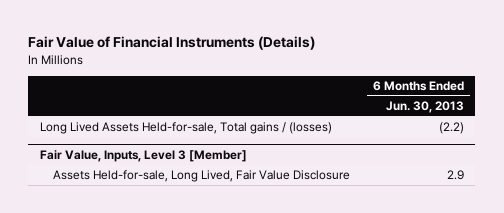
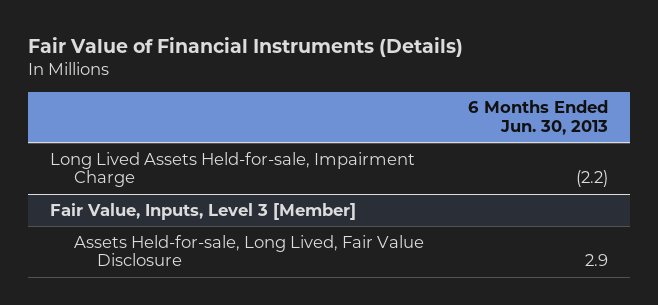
[39,122,332,135] Long Lived Assets Held-for-sale, Total gains / (losses) -> [49,151,415,188] Long Lived Assets Held-for-sale, Impairment Charge

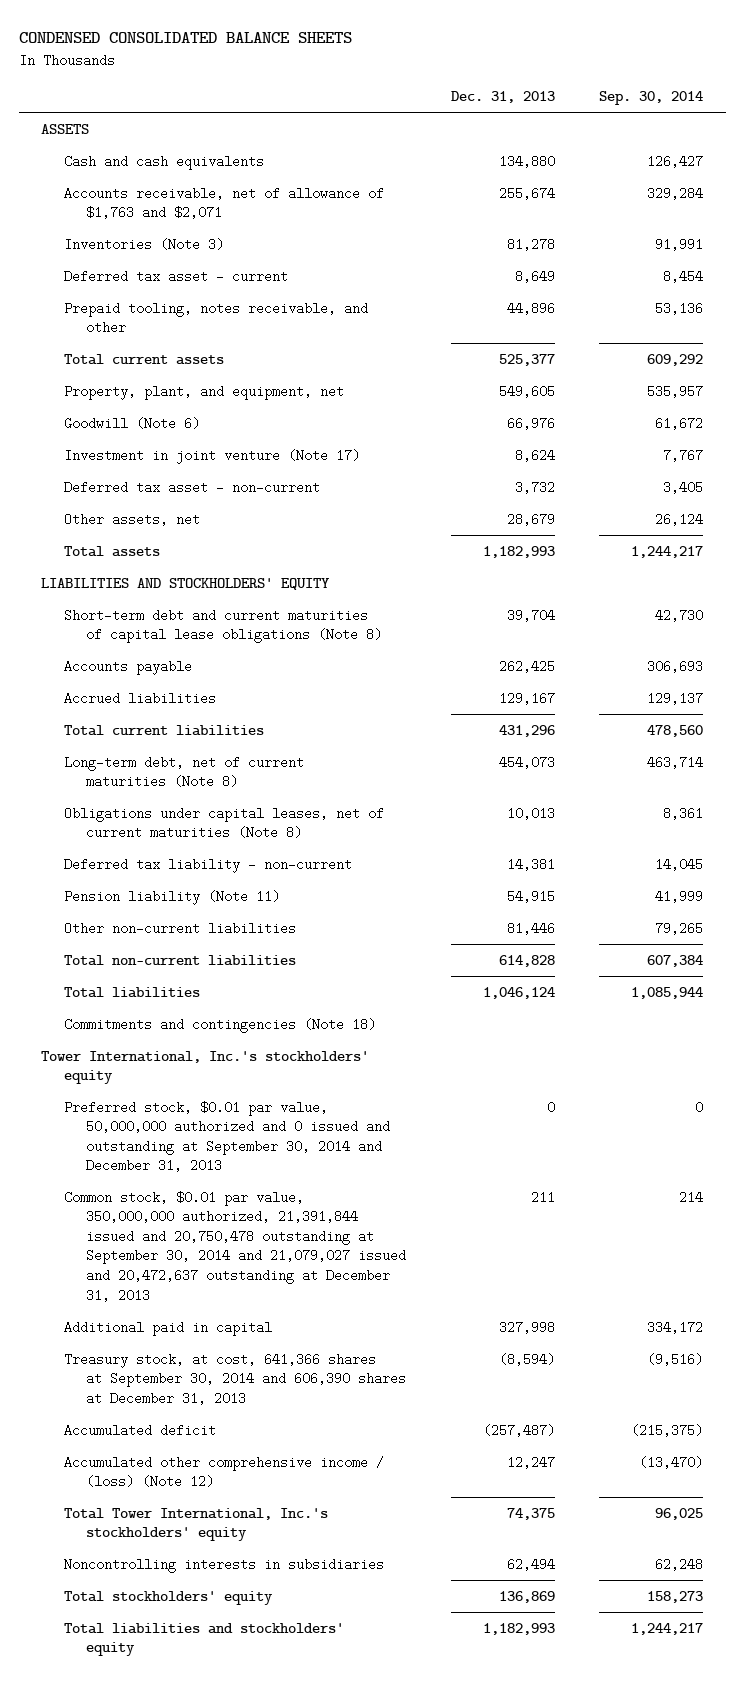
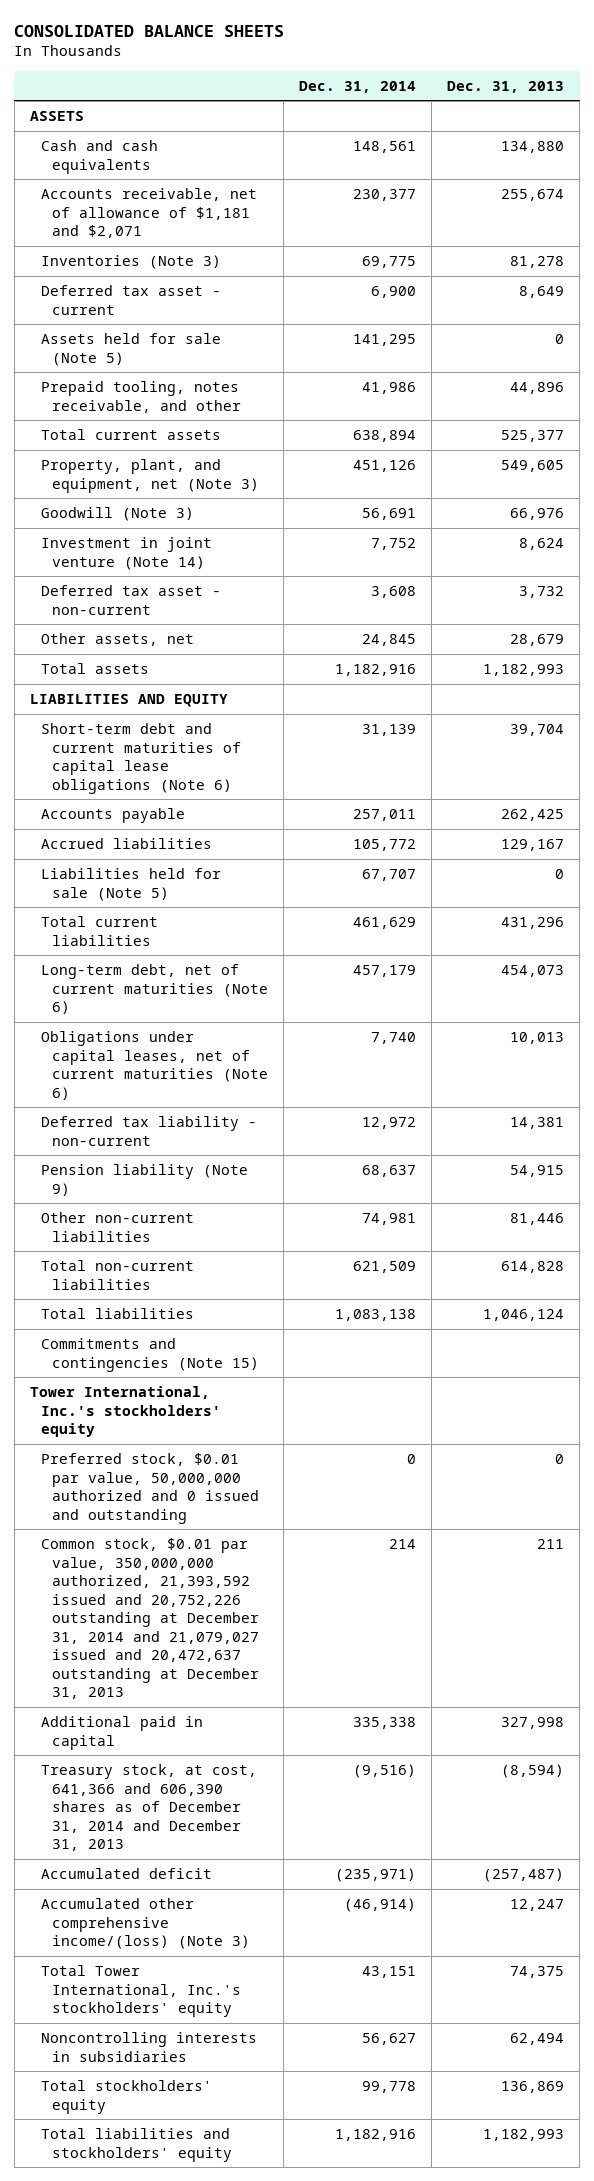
[18,32,352,44] CONDENSED CONSOLIDATED BALANCE SHEETS -> [14,24,285,37] CONSOLIDATED BALANCE SHEETS
[599,91,704,106] Sep. 30, 2014 -> none
none -> [299,80,417,93] Dec. 31, 2014
[63,186,384,220] Accounts receivable, net of allowance of $1,763 and $2,071 -> [40,188,257,239] Accounts receivable, net of allowance of $1,181 and $2,071
none -> [40,333,221,366] Assets held for sale (Note 5)
[63,384,344,400] Property, plant, and equipment, net -> [40,459,259,493] Property, plant, and equipment, net (Note 3)
[63,416,200,430] Goodwill (Note 6) -> [40,507,194,522] Goodwill (Note 3)
[63,448,360,464] Investment in joint venture (Note 17) -> [40,537,212,570] Investment in joint venture (Note 14)
[41,577,331,590] LIABILITIES AND STOCKHOLDERS' EQUITY -> [29,694,228,708] LIABILITIES AND EQUITY
[63,608,383,644] Short-term debt and current maturities of capital lease obligations (Note 8) -> [40,723,241,794] Short-term debt and current maturities of capital lease obligations (Note 6)
none -> [40,868,221,901] Liabilities held for sale (Note 5)
[63,755,304,789] Long-term debt, net of current maturities (Note 8) -> [40,964,268,1015] Long-term debt, net of current maturities (Note 6)
[63,806,384,840] Obligations under capital leases, net of current maturities (Note 8) -> [40,1031,268,1100] Obligations under capital leases, net of current maturities (Note 6)
[63,889,280,905] Pension liability (Note 11) -> [40,1164,248,1196] Pension liability (Note 9)
[63,1017,376,1033] Commitments and contingencies (Note 18) -> [40,1338,259,1372] Commitments and contingencies (Note 15)
[63,1100,391,1173] Preferred stock, $0.01 par value, 50,000,000 authorized and 0 issued and outstanding at September 30, 2014 and December 31, 2013 -> [40,1453,259,1524] Preferred stock, $0.01 par value, 50,000,000 authorized and 0 issued and outstanding
[63,1190,407,1302] Common stock, $0.01 par value, 350,000,000 authorized, 21,391,844 issued and 20,750,478 outstanding at September 30, 2014 and 21,079,027 issued and 20,472,637 outstanding at December 31, 2013 -> [40,1538,259,1700] Common stock, $0.01 par value, 350,000,000 authorized, 21,393,592 issued and 20,752,226 outstanding at December 31, 2014 and 21,079,027 issued and 20,472,637 outstanding at December 31, 2013
[63,1352,407,1405] Treasury stock, at cost, 641,366 shares at September 30, 2014 and 606,390 shares at December 31, 2013 -> [40,1764,257,1852] Treasury stock, at cost, 641,366 and 606,390 shares as of December 31, 2014 and December 31, 2013
[63,1455,384,1489] Accumulated other comprehensive income / (loss) (Note 12) -> [40,1898,250,1950] Accumulated other comprehensive income/(loss) (Note 3)

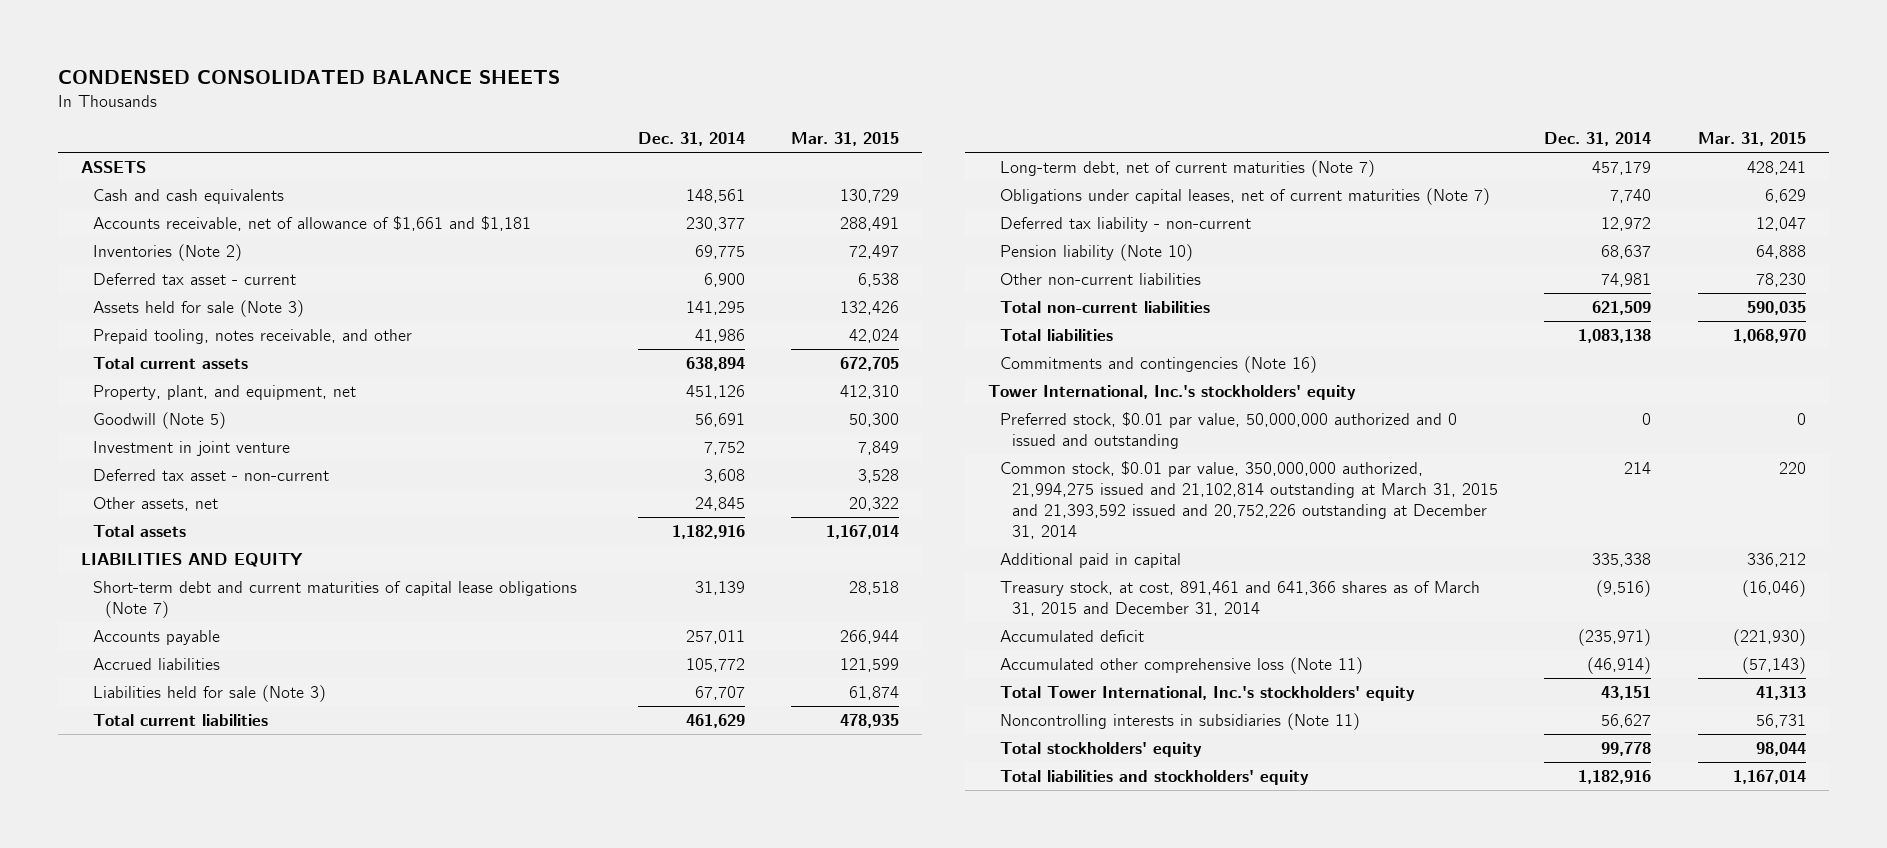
[14,24,285,37] CONSOLIDATED BALANCE SHEETS -> [57,70,560,85] CONDENSED CONSOLIDATED BALANCE SHEETS
[447,80,565,93] Dec. 31, 2013 -> none
none -> [790,132,899,147] Mar. 31, 2015
[40,188,257,239] Accounts receivable, net of allowance of $1,181 and $2,071 -> [93,215,532,231] Accounts receivable, net of allowance of $1,661 and $1,181
[40,255,221,270] Inventories (Note 3) -> [93,243,243,261] Inventories (Note 2)
[40,333,221,366] Assets held for sale (Note 5) -> [93,299,305,317] Assets held for sale (Note 3)
[40,459,259,493] Property, plant, and equipment, net (Note 3) -> [93,384,357,400] Property, plant, and equipment, net
[40,507,194,522] Goodwill (Note 3) -> [93,411,227,429] Goodwill (Note 5)
[40,537,212,570] Investment in joint venture (Note 14) -> [93,440,291,456] Investment in joint venture
[40,723,241,794] Short-term debt and current maturities of capital lease obligations (Note 6) -> [93,580,578,618] Short-term debt and current maturities of capital lease obligations (Note 7)
[40,868,221,901] Liabilities held for sale (Note 5) -> [93,684,327,702] Liabilities held for sale (Note 3)
[40,964,268,1015] Long-term debt, net of current maturities (Note 6) -> [999,159,1375,177] Long-term debt, net of current maturities (Note 7)
[40,1031,268,1100] Obligations under capital leases, net of current maturities (Note 6) -> [999,187,1490,205] Obligations under capital leases, net of current maturities (Note 7)
[40,1164,248,1196] Pension liability (Note 9) -> [999,243,1193,261] Pension liability (Note 10)
[40,1338,259,1372] Commitments and contingencies (Note 15) -> [999,355,1317,373] Commitments and contingencies (Note 16)
[40,1538,259,1700] Common stock, $0.01 par value, 350,000,000 authorized, 21,393,592 issued and 20,752,226 outstanding at December 31, 2014 and 21,079,027 issued and 20,472,637 outstanding at December 31, 2013 -> [999,460,1498,540] Common stock, $0.01 par value, 350,000,000 authorized, 21,994,275 issued and 21,102,814 outstanding at March 31, 2015 and 21,393,592 issued and 20,752,226 outstanding at December 31, 2014
[40,1764,257,1852] Treasury stock, at cost, 641,366 and 606,390 shares as of December 31, 2014 and December 31, 2013 -> [999,580,1480,616] Treasury stock, at cost, 891,461 and 641,366 shares as of March 31, 2015 and December 31, 2014
[40,1898,250,1950] Accumulated other comprehensive income/(loss) (Note 3) -> [999,656,1363,674] Accumulated other comprehensive loss (Note 11)
[40,2032,257,2062] Noncontrolling interests in subsidiaries -> [999,712,1360,730] Noncontrolling interests in subsidiaries (Note 11)

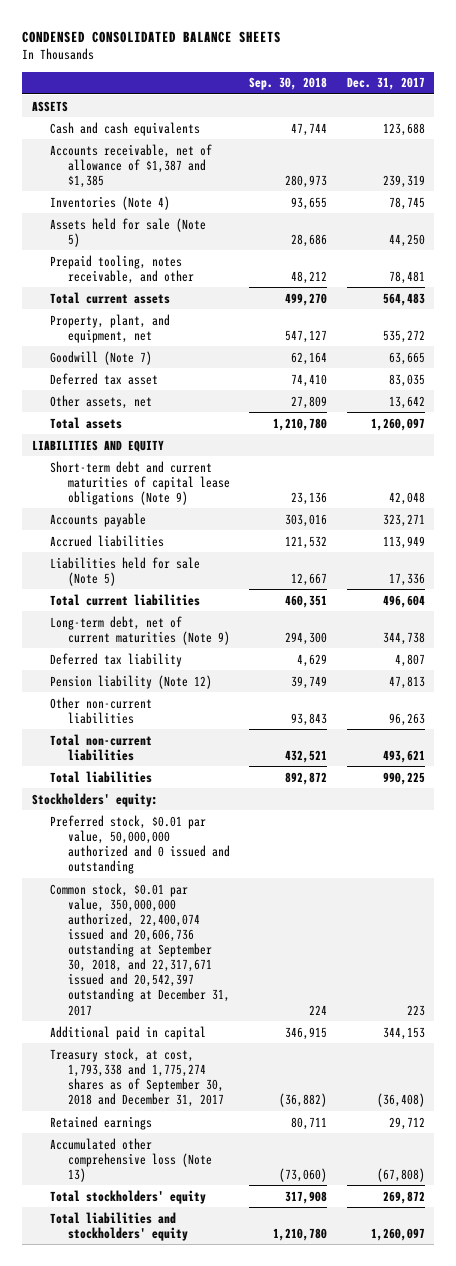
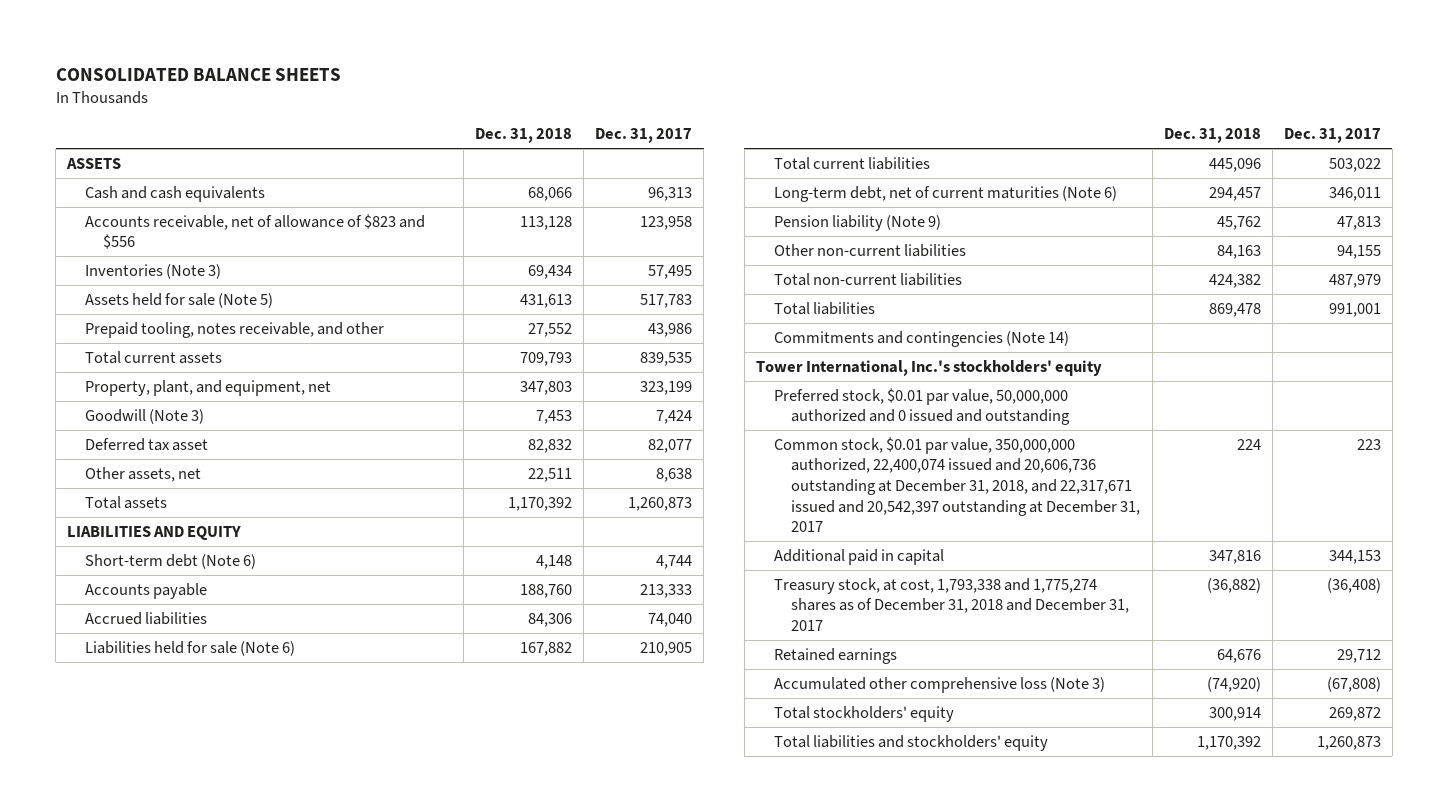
[21,30,281,43] CONDENSED CONSOLIDATED BALANCE SHEETS -> [55,68,341,82] CONSOLIDATED BALANCE SHEETS
[249,77,328,91] Sep. 30, 2018 -> none
none -> [474,128,572,144] Dec. 31, 2018
[382,122,425,136] 123,688 -> [647,186,692,201] 96,313
[49,143,212,188] Accounts receivable, net of allowance of $1,387 and $1,385 -> [84,213,425,250] Accounts receivable, net of allowance of $823 and $556
[382,174,425,188] 239,319 -> [639,215,692,230] 123,958
[49,195,170,210] Inventories (Note 4) -> [84,263,221,279] Inventories (Note 3)
[388,196,425,210] 78,745 -> [647,264,692,279] 57,495
[388,233,425,247] 44,250 -> [639,293,692,308] 517,783
[388,270,425,284] 78,481 -> [647,322,692,337] 43,986
[382,292,425,306] 564,483 -> [639,351,692,366] 839,535
[382,329,425,343] 535,272 -> [639,380,692,395] 323,199
[49,350,152,365] Goodwill (Note 7) -> [84,408,204,424] Goodwill (Note 3)
[388,351,425,365] 63,665 -> [655,409,692,424] 7,424
[388,373,425,387] 83,035 -> [647,438,692,453] 82,077
[388,395,425,409] 13,642 -> [655,467,692,482] 8,638
[370,417,425,431] 1,260,097 -> [627,496,692,511] 1,260,873
[49,652,182,667] Deferred tax liability -> none
[31,792,158,807] Stockholders' equity: -> none
[49,460,230,505] Short-term debt and current maturities of capital lease obligations (Note 9) -> [84,553,256,569] Short-term debt (Note 6)
[388,491,425,505] 42,048 -> [655,554,692,569] 4,744
[382,513,425,527] 323,271 -> [639,583,692,598] 213,333
[382,535,425,549] 113,949 -> [647,612,692,627] 74,040
[49,556,200,586] Liabilities held for sale (Note 5) -> [84,640,295,656] Liabilities held for sale (Note 6)
[388,572,425,586] 17,336 -> [639,641,692,656] 210,905
[382,594,425,608] 496,604 -> [1328,157,1381,172] 503,022
[49,615,230,645] Long-term debt, net of current maturities (Note 9) -> [773,185,1117,202] Long-term debt, net of current maturities (Note 6)
[382,631,425,645] 344,738 -> [1328,186,1381,201] 346,011
[49,674,212,689] Pension liability (Note 12) -> [773,214,941,231] Pension liability (Note 9)
[388,712,425,726] 96,263 -> [1336,244,1381,259] 94,155
[382,749,425,763] 493,621 -> [1328,273,1381,288] 487,979
[382,771,425,785] 990,225 -> [1328,302,1381,317] 991,001
none -> [773,330,1069,347] Commitments and contingencies (Note 14)
none -> [755,359,1102,376] Tower International, Inc.'s stockholders' equity
[49,882,230,1016] Common stock, $0.01 par value, 350,000,000 authorized, 22,400,074 issued and 20,606,736 outstanding at September 30, 2018, and 22,317,671 issued and 20,542,397 outstanding at December 31, 2017 -> [773,436,1141,533] Common stock, $0.01 par value, 350,000,000 authorized, 22,400,074 issued and 20,606,736 outstanding at December 31, 2018, and 22,317,671 issued and 20,542,397 outstanding at December 31, 2017
[49,1047,224,1107] Treasury stock, at cost, 1,793,338 and 1,775,274 shares as of September 30, 2018 and December 31, 2017 -> [773,577,1130,632] Treasury stock, at cost, 1,793,338 and 1,775,274 shares as of December 31, 2018 and December 31, 2017
[49,1137,212,1182] Accumulated other comprehensive loss (Note 13) -> [773,676,1105,693] Accumulated other comprehensive loss (Note 3)
[370,1227,425,1241] 1,260,097 -> [1316,735,1381,750] 1,260,873

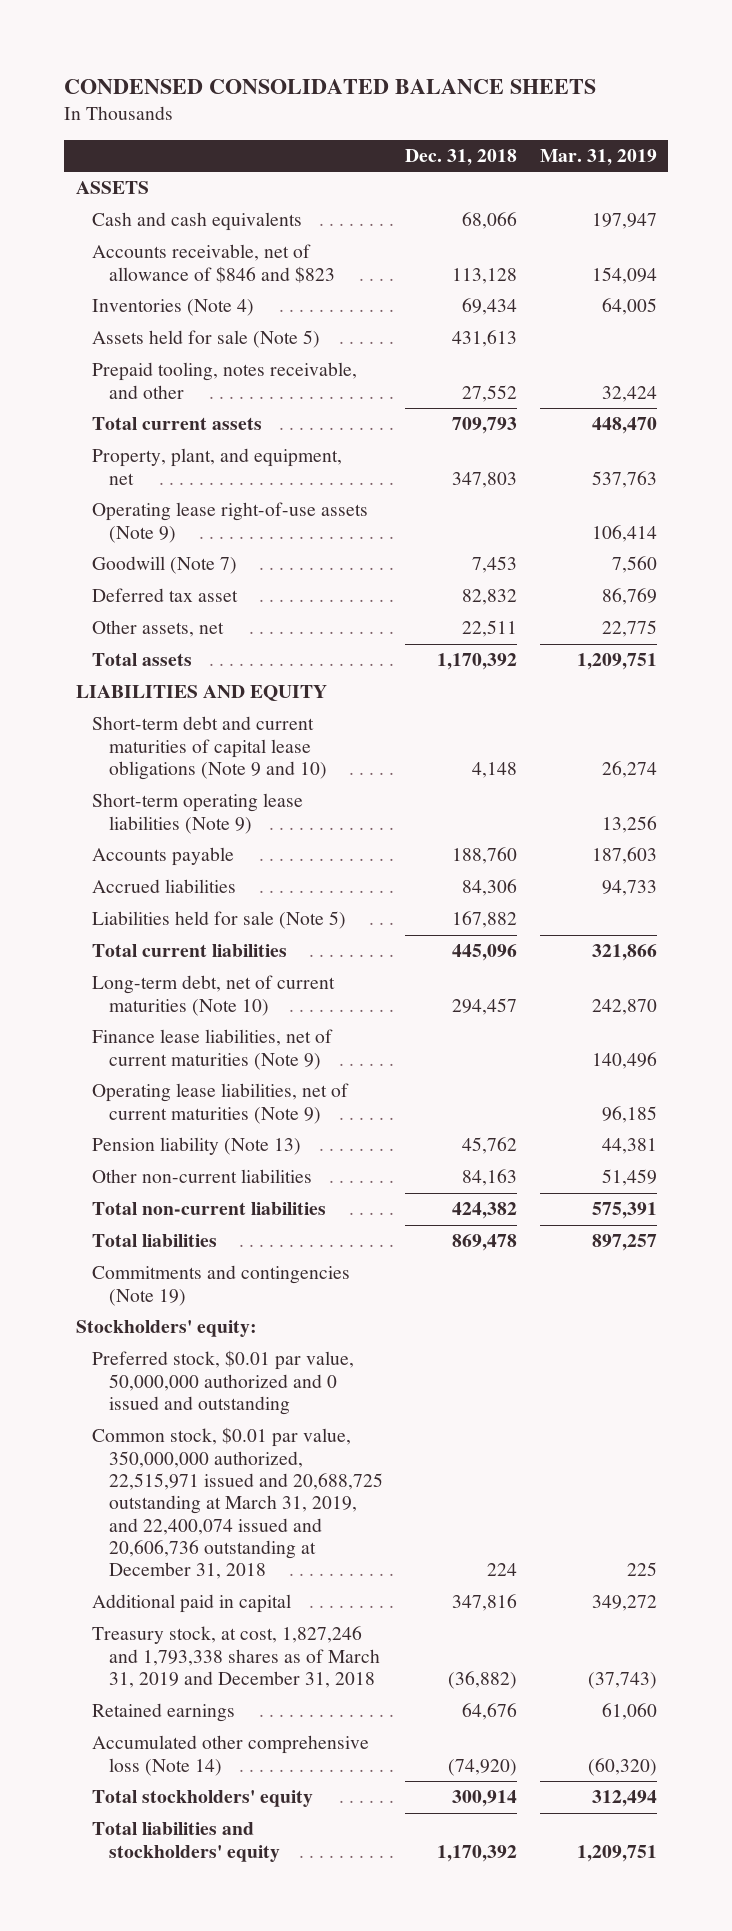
[55,68,341,82] CONSOLIDATED BALANCE SHEETS -> [64,79,597,95] CONDENSED CONSOLIDATED BALANCE SHEETS
[594,128,692,144] Dec. 31, 2017 -> none
none -> [539,148,657,166] Mar. 31, 2019
[84,213,425,250] Accounts receivable, net of allowance of $823 and $556 -> [92,244,335,283] Accounts receivable, net of allowance of $846 and $823
[84,263,221,279] Inventories (Note 3) -> [92,299,255,317] Inventories (Note 4)
none -> [92,502,369,543] Operating lease right-of-use assets (Note 9)
[84,408,204,424] Goodwill (Note 3) -> [92,556,238,575] Goodwill (Note 7)
[84,553,256,569] Short-term debt (Note 6) -> [92,716,327,780] Short-term debt and current maturities of capital lease obligations (Note 9 and 10)
none -> [92,793,304,834] Short-term operating lease liabilities (Note 9)
[84,640,295,656] Liabilities held for sale (Note 6) -> [92,911,347,930] Liabilities held for sale (Note 5)
[773,185,1117,202] Long-term debt, net of current maturities (Note 6) -> [92,975,336,1016] Long-term debt, net of current maturities (Note 10)
none -> [92,1029,334,1070] Finance lease liabilities, net of current maturities (Note 9)
none -> [92,1083,350,1124] Operating lease liabilities, net of current maturities (Note 9)
[773,214,941,231] Pension liability (Note 9) -> [92,1137,302,1156] Pension liability (Note 13)
[755,359,1102,376] Tower International, Inc.'s stockholders' equity -> none
[773,330,1069,347] Commitments and contingencies (Note 14) -> [92,1265,351,1306] Commitments and contingencies (Note 19)
none -> [75,1320,257,1338] Stockholders' equity:
[773,436,1141,533] Common stock, $0.01 par value, 350,000,000 authorized, 22,400,074 issued and 20,606,736 outstanding at December 31, 2018, and 22,317,671 issued and 20,542,397 outstanding at December 31, 2017 -> [92,1427,383,1580] Common stock, $0.01 par value, 350,000,000 authorized, 22,515,971 issued and 20,688,725 outstanding at March 31, 2019, and 22,400,074 issued and 20,606,736 outstanding at December 31, 2018
[773,577,1130,632] Treasury stock, at cost, 1,793,338 and 1,775,274 shares as of December 31, 2018 and December 31, 2017 -> [92,1626,380,1688] Treasury stock, at cost, 1,827,246 and 1,793,338 shares as of March 31, 2019 and December 31, 2018
[773,676,1105,693] Accumulated other comprehensive loss (Note 3) -> [92,1735,370,1776] Accumulated other comprehensive loss (Note 14)

